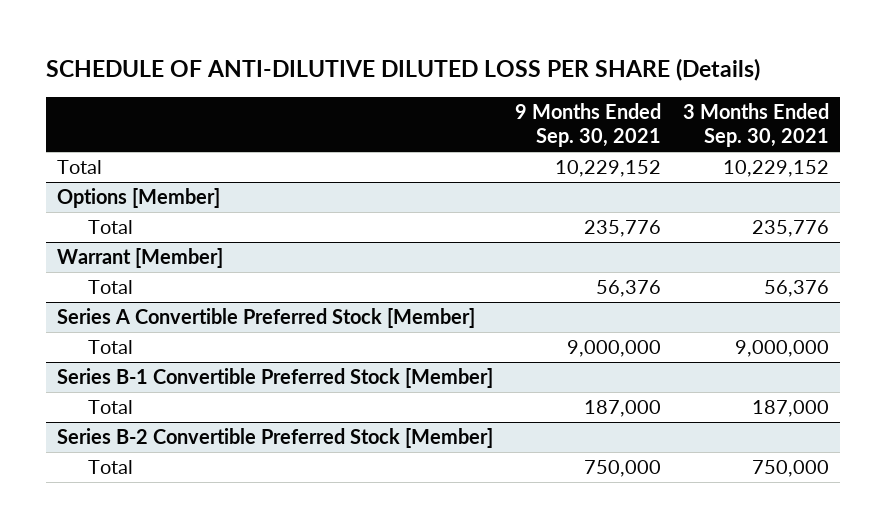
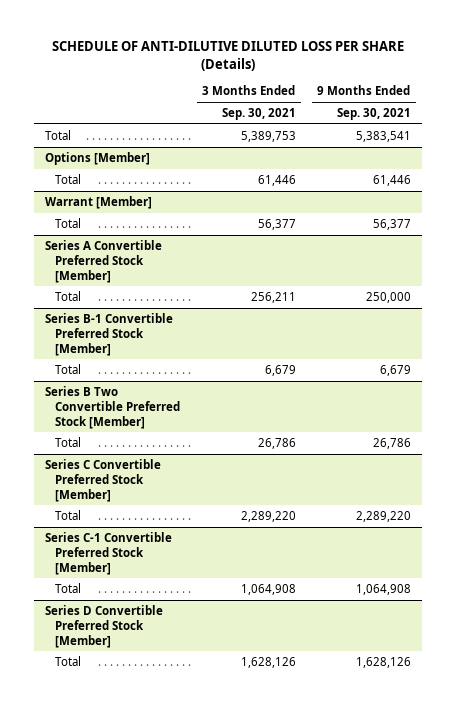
[555,160,662,178] 10,229,152 -> [355,130,411,142] 5,383,541
[723,160,830,178] 10,229,152 -> [240,130,296,142] 5,389,753
[584,220,662,238] 235,776 -> [372,174,411,186] 61,446
[752,220,830,238] 235,776 -> [257,174,296,186] 61,446
[596,280,662,298] 56,376 -> [372,218,411,230] 56,377
[764,280,830,298] 56,376 -> [257,218,296,230] 56,377
[567,340,662,358] 9,000,000 -> [365,291,411,303] 250,000
[735,340,830,358] 9,000,000 -> [250,291,296,303] 256,211
[584,400,662,418] 187,000 -> [379,364,411,376] 6,679
[752,400,830,418] 187,000 -> [264,364,296,376] 6,679
[57,428,494,449] Series B-2 Convertible Preferred Stock [Member] -> [44,385,181,429] Series B Two Convertible Preferred Stock [Member]
[584,460,662,478] 750,000 -> [372,437,411,449] 26,786
[752,460,830,478] 750,000 -> [257,437,296,449] 26,786
none -> [44,458,161,502] Series C Convertible Preferred Stock [Member]
none -> [55,509,82,520] Total
none -> [44,531,172,575] Series C-1 Convertible Preferred Stock [Member]
none -> [55,582,82,593] Total
none -> [44,604,163,648] Series D Convertible Preferred Stock [Member]
none -> [55,655,82,666] Total

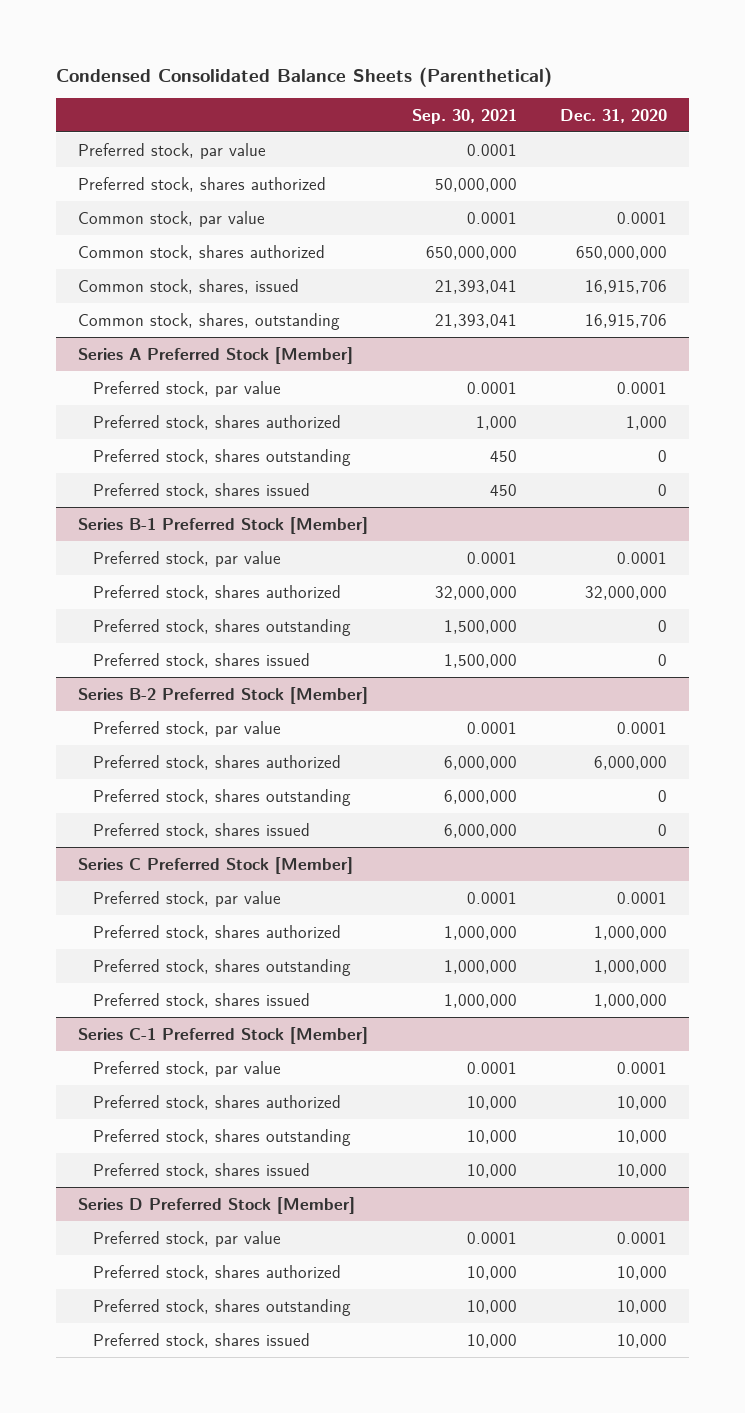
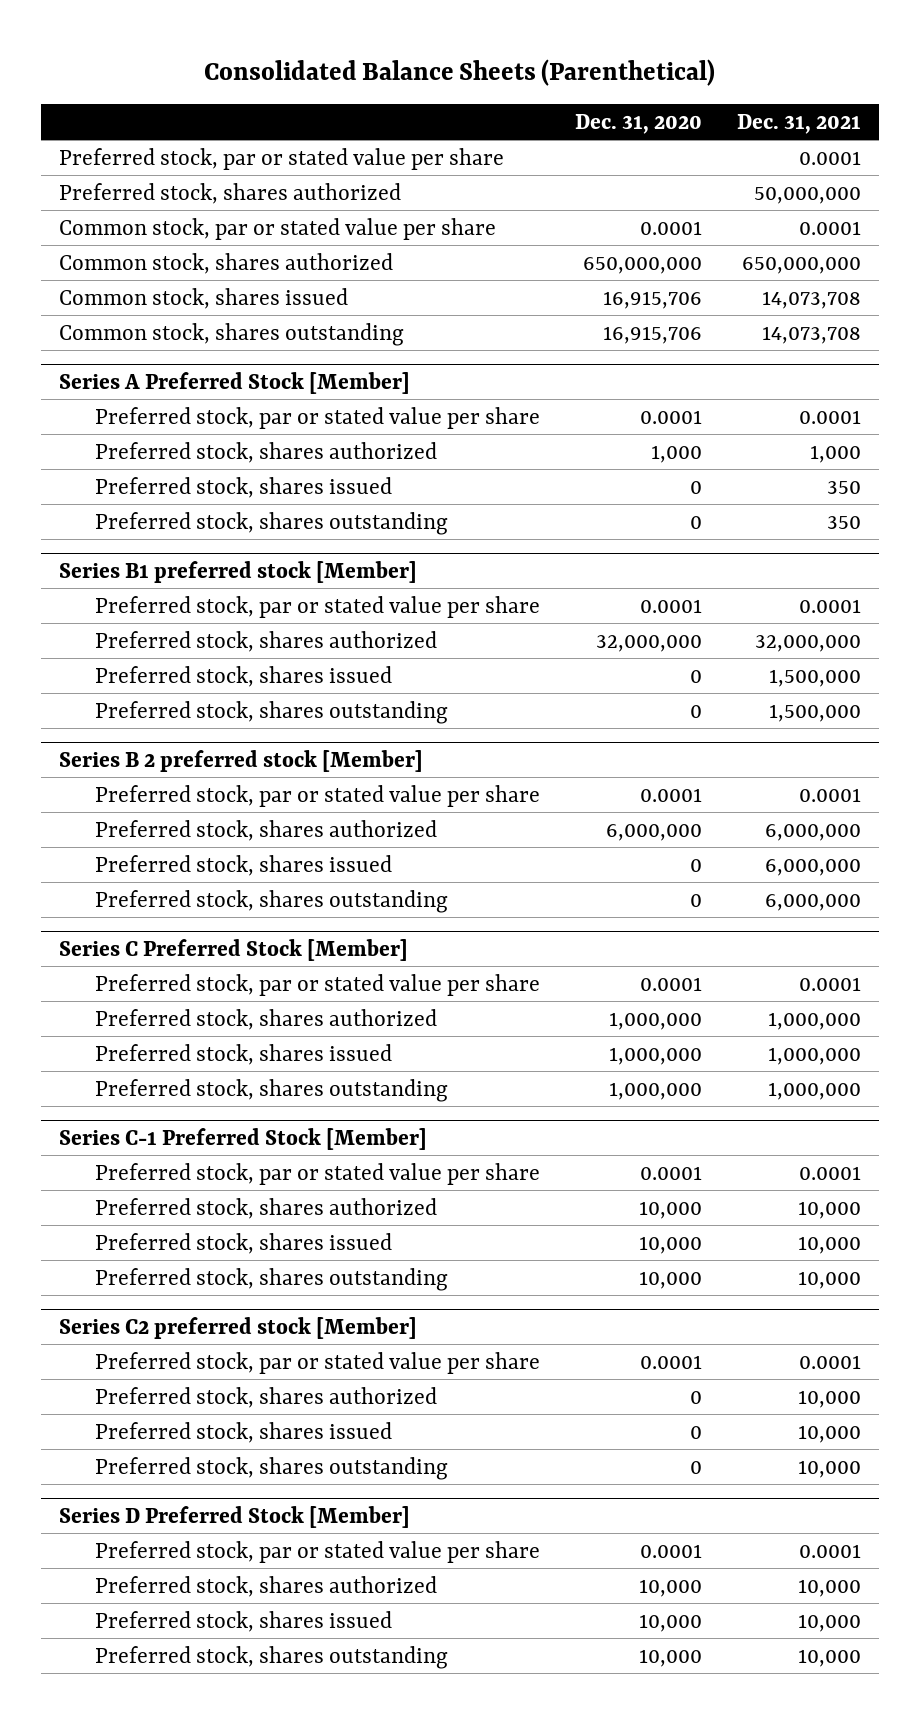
[56,66,553,87] Condensed Consolidated Balance Sheets (Parenthetical) -> [204,58,716,86] Consolidated Balance Sheets (Parenthetical)
[411,108,517,124] Sep. 30, 2021 -> none
none -> [737,113,862,134] Dec. 31, 2021
[77,142,266,159] Preferred stock, par value -> [58,147,504,170] Preferred stock, par or stated value per share
[77,210,265,227] Common stock, par value -> [58,217,496,240] Common stock, par or stated value per share
[77,278,299,294] Common stock, shares, issued -> [58,287,348,309] Common stock, shares issued
[77,312,340,330] Common stock, shares, outstanding -> [58,322,404,346] Common stock, shares outstanding
[93,380,282,397] Preferred stock, par value -> [94,406,540,429] Preferred stock, par or stated value per share
[93,448,352,466] Preferred stock, shares outstanding -> none
[77,516,368,534] Series B-1 Preferred Stock [Member] -> none
[93,550,282,567] Preferred stock, par value -> none
[93,584,342,600] Preferred stock, shares authorized -> none
none -> [58,560,417,583] Series B1 preferred stock [Member]
none -> [94,595,540,618] Preferred stock, par or stated value per share
none -> [94,630,437,652] Preferred stock, shares authorized
[77,686,368,704] Series B-2 Preferred Stock [Member] -> none
[93,720,282,737] Preferred stock, par value -> none
[93,754,342,770] Preferred stock, shares authorized -> none
none -> [58,749,423,772] Series B 2 preferred stock [Member]
none -> [94,784,540,807] Preferred stock, par or stated value per share
none -> [94,819,437,841] Preferred stock, shares authorized
none -> [94,889,448,913] Preferred stock, shares outstanding
[93,890,282,907] Preferred stock, par value -> [94,973,540,996] Preferred stock, par or stated value per share
[93,958,352,976] Preferred stock, shares outstanding -> [94,1078,448,1102] Preferred stock, shares outstanding
[93,1060,282,1077] Preferred stock, par value -> [94,1162,540,1185] Preferred stock, par or stated value per share
[93,1128,352,1146] Preferred stock, shares outstanding -> [94,1267,448,1291] Preferred stock, shares outstanding
none -> [58,1316,417,1339] Series C2 preferred stock [Member]
none -> [94,1351,540,1374] Preferred stock, par or stated value per share
none -> [94,1386,437,1408] Preferred stock, shares authorized
none -> [94,1421,392,1443] Preferred stock, shares issued
none -> [94,1456,448,1480] Preferred stock, shares outstanding
[93,1230,282,1247] Preferred stock, par value -> [94,1540,540,1563] Preferred stock, par or stated value per share
[93,1298,352,1316] Preferred stock, shares outstanding -> [94,1645,448,1669] Preferred stock, shares outstanding

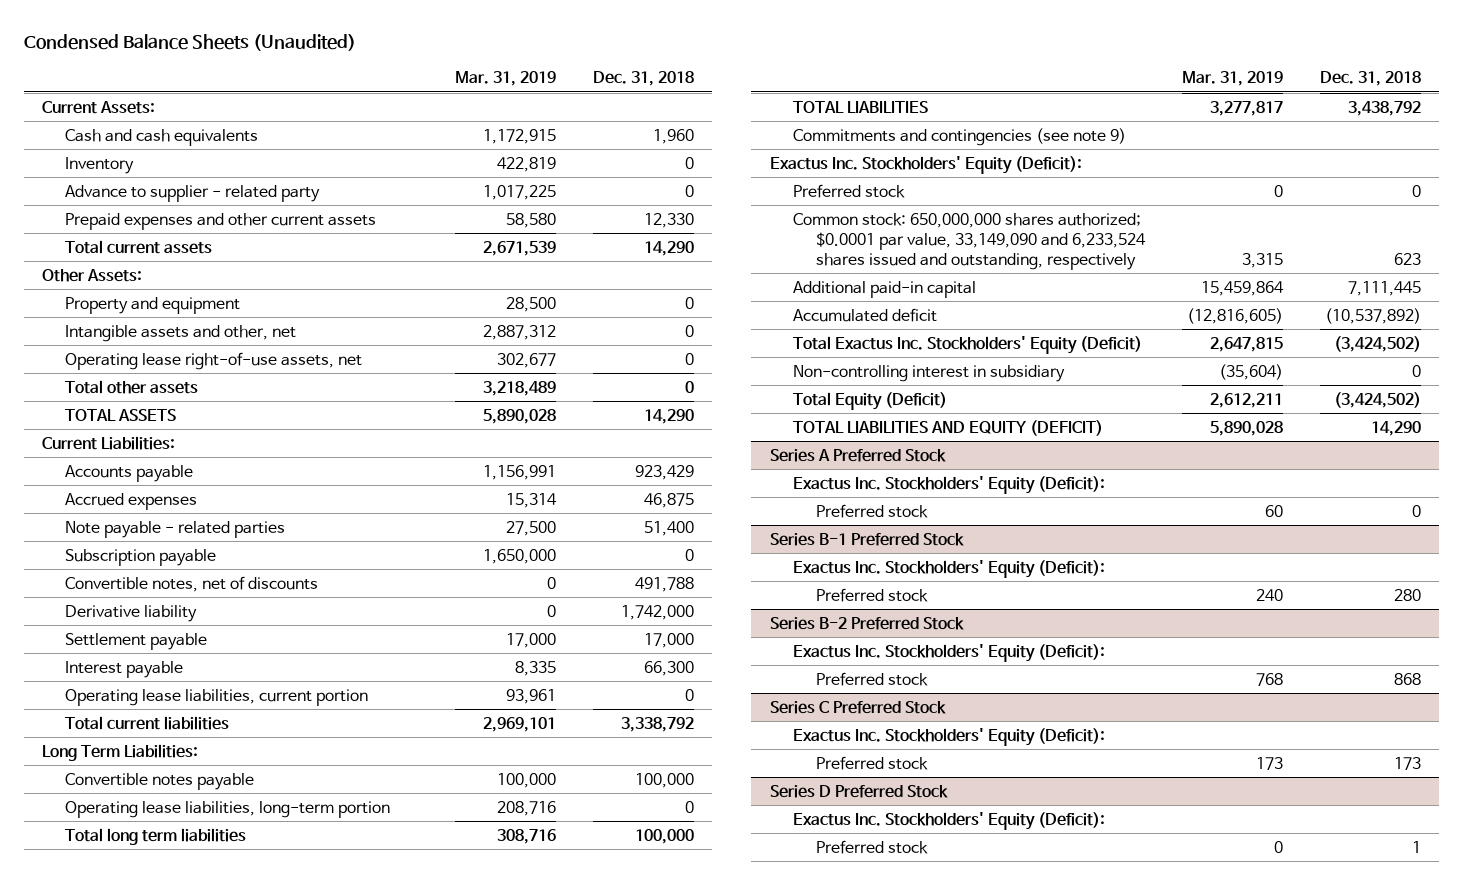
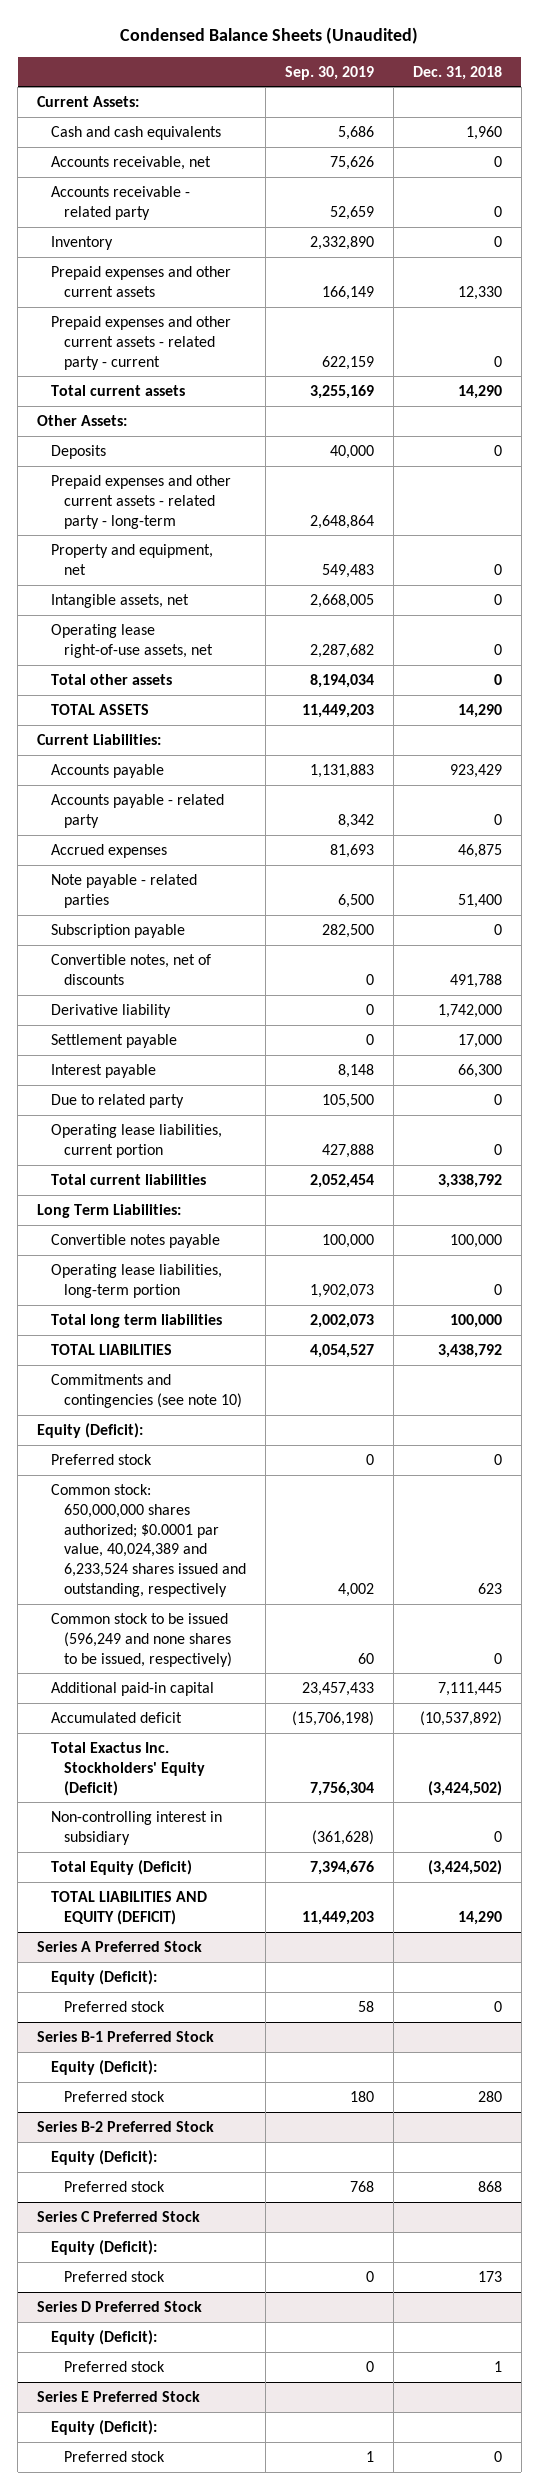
[454,71,556,87] Mar. 31, 2019 -> none
none -> [285,65,375,80] Sep. 30, 2019
none -> [50,155,211,170] Accounts receivable, net
none -> [50,185,190,220] Accounts receivable - related party
[65,184,321,202] Advance to supplier - related party -> none
none -> [50,315,231,370] Prepaid expenses and other current assets - related party - current
none -> [50,444,106,459] Deposits
none -> [50,474,231,529] Prepaid expenses and other current assets - related party - long-term
[65,296,241,314] Property and equipment -> [50,543,213,575] Property and equipment, net
[65,324,297,342] Intangible assets and other, net -> [50,593,189,608] Intangible assets, net
none -> [50,793,224,828] Accounts payable - related party
none -> [50,1093,184,1108] Due to related party
[792,127,1126,146] Commitments and contingencies (see note 9) -> [50,1373,243,1408] Commitments and contingencies (see note 10)
[769,155,1082,174] Exactus Inc. Stockholders' Equity (Deficit): -> [37,1422,144,1438] Equity (Deficit):
[792,212,1146,270] Common stock: 650,000,000 shares authorized; $0.0001 par value, 33,149,090 and 6,233,524 shares issued and outstanding, respectively -> [50,1483,247,1598] Common stock: 650,000,000 shares authorized; $0.0001 par value, 40,024,389 and 6,233,524 shares issued and outstanding, respectively
none -> [50,1612,233,1667] Common stock to be issued (596,249 and none shares to be issued, respectively)
[792,475,1105,494] Exactus Inc. Stockholders' Equity (Deficit): -> [50,1969,157,1985] Equity (Deficit):
[792,559,1105,578] Exactus Inc. Stockholders' Equity (Deficit): -> [50,2059,157,2075] Equity (Deficit):
[792,643,1105,662] Exactus Inc. Stockholders' Equity (Deficit): -> [50,2149,157,2165] Equity (Deficit):
[792,727,1105,746] Exactus Inc. Stockholders' Equity (Deficit): -> [50,2239,157,2255] Equity (Deficit):
[792,811,1105,830] Exactus Inc. Stockholders' Equity (Deficit): -> [50,2329,157,2345] Equity (Deficit):
none -> [37,2390,201,2402] Series E Preferred Stock
none -> [50,2419,157,2435] Equity (Deficit):
none -> [64,2450,166,2462] Preferred stock

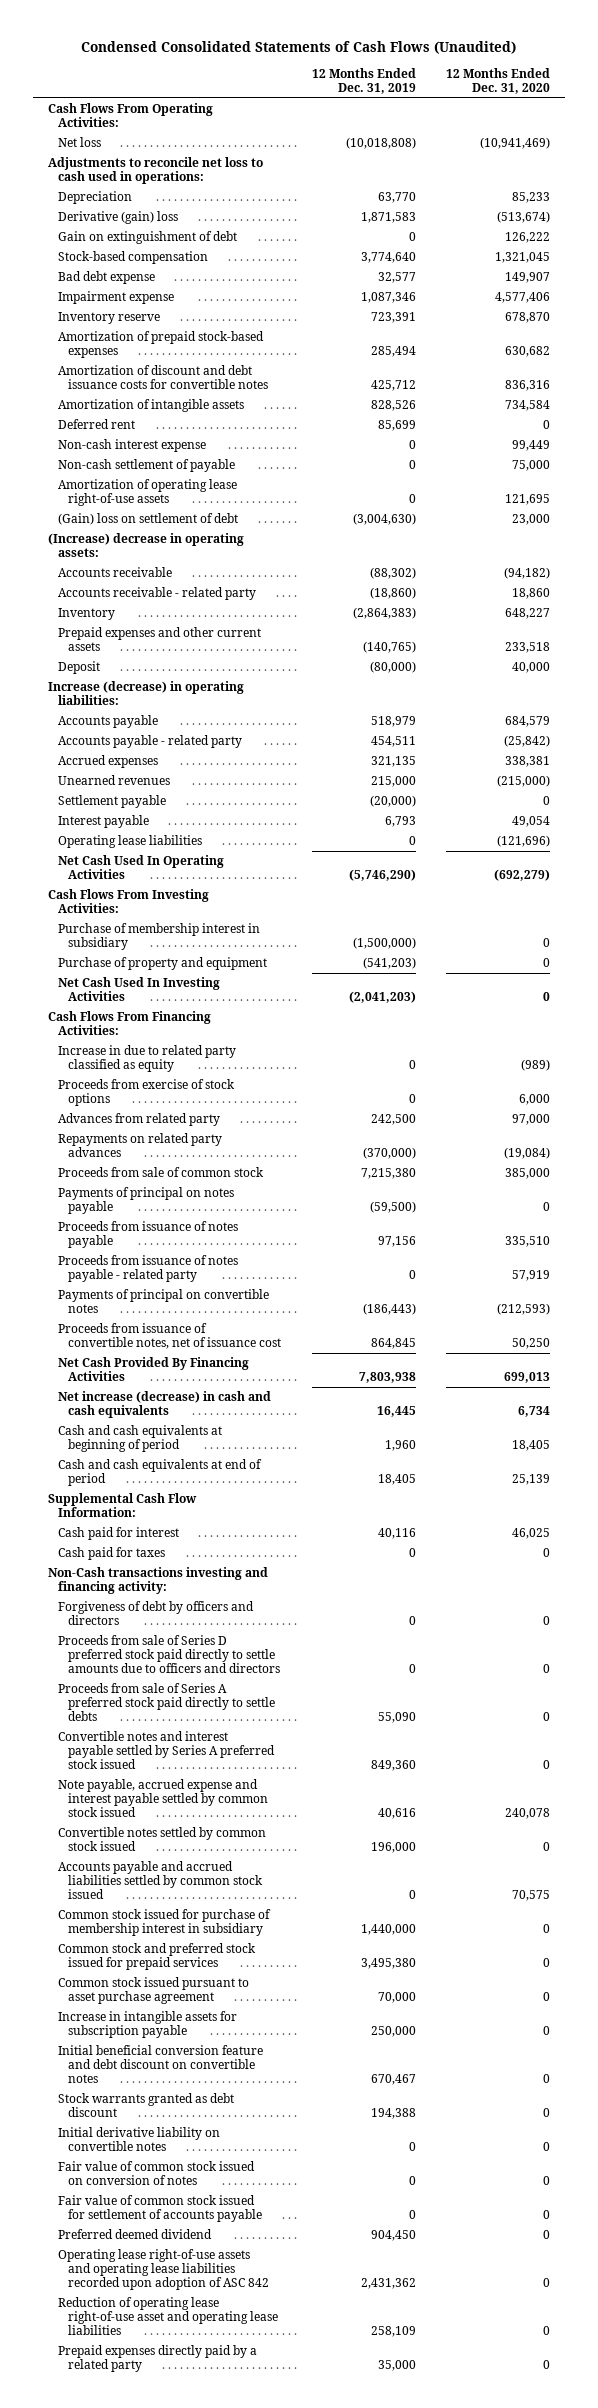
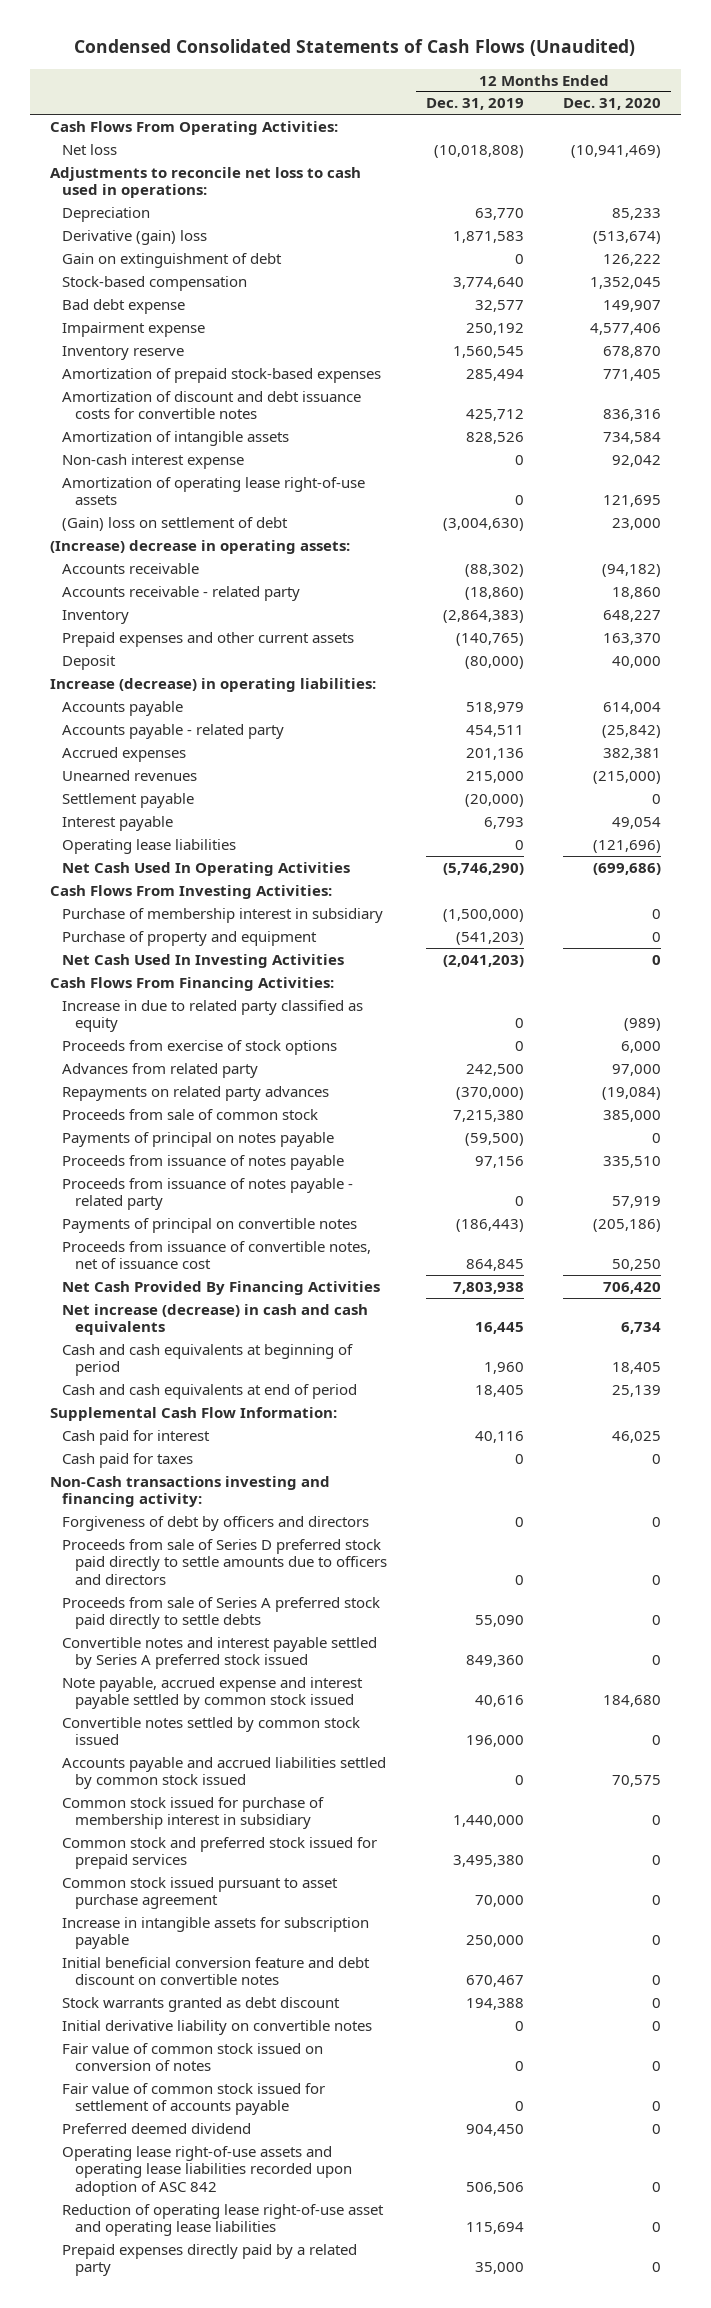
[494,252,550,264] 1,321,045 -> [590,276,662,289] 1,352,045
[360,292,416,304] 1,087,346 -> [466,322,525,335] 250,192
[370,312,416,324] 723,391 -> [453,345,525,358] 1,560,545
[504,346,550,358] 630,682 -> [603,368,662,381] 771,405
[58,419,136,430] Deferred rent -> none
[58,459,236,473] Non-cash settlement of payable -> none
[511,440,550,452] 99,449 -> [612,454,662,467] 92,042
[504,642,550,654] 233,518 -> [603,632,662,645] 163,370
[504,716,550,728] 684,579 -> [603,701,662,714] 614,004
[370,756,416,768] 321,135 -> [466,747,525,760] 201,136
[504,756,550,768] 338,381 -> [603,747,662,760] 382,381
[493,869,550,882] (692,279) -> [593,862,662,875] (699,686)
[496,1303,550,1316] (212,593) -> [593,1218,662,1232] (205,186)
[503,1372,550,1384] 699,013 -> [603,1281,662,1294] 706,420
[504,1807,550,1819] 240,078 -> [603,1695,662,1708] 184,680
[360,2277,416,2289] 2,431,362 -> [466,2181,525,2194] 506,506
[370,2325,416,2337] 258,109 -> [466,2222,525,2235] 115,694

